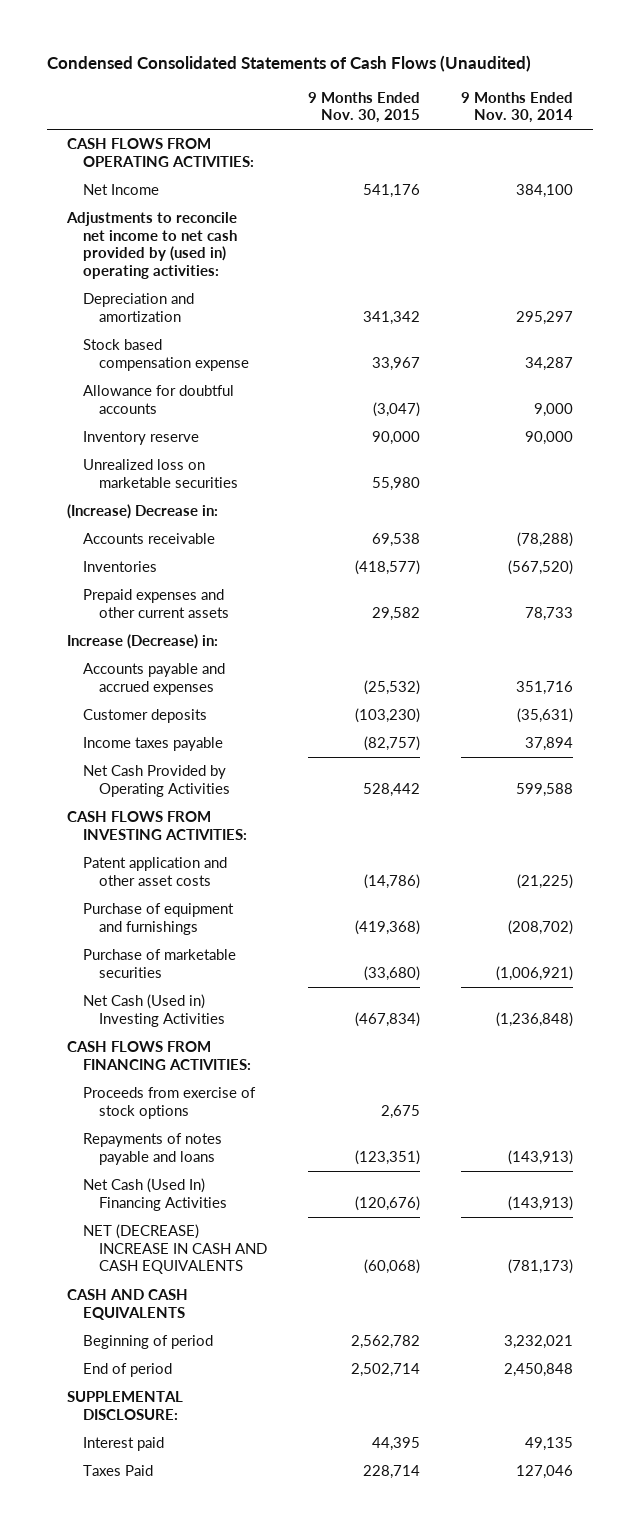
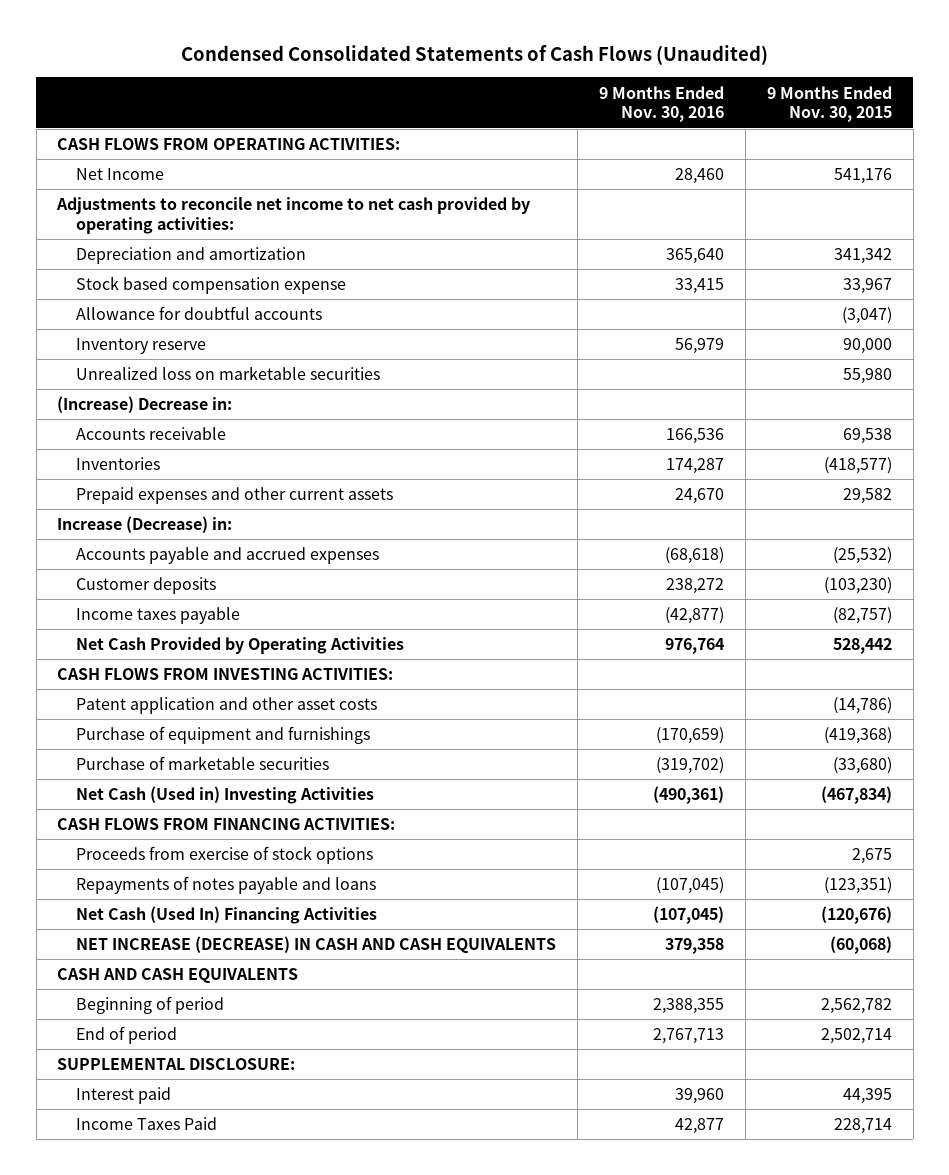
[460,91,573,124] 9 Months Ended Nov. 30, 2014 -> none
none -> [599,85,725,123] 9 Months Ended Nov. 30, 2016
[66,212,238,279] Adjustments to reconcile net income to net cash provided by (used in) operating activities: -> [56,197,531,234] Adjustments to reconcile net income to net cash provided by operating activities:
[83,1224,267,1275] NET (DECREASE) INCREASE IN CASH AND CASH EQUIVALENTS -> [76,936,557,954] NET INCREASE (DECREASE) IN CASH AND CASH EQUIVALENTS
[83,1465,154,1477] Taxes Paid -> [76,1117,218,1131] Income Taxes Paid

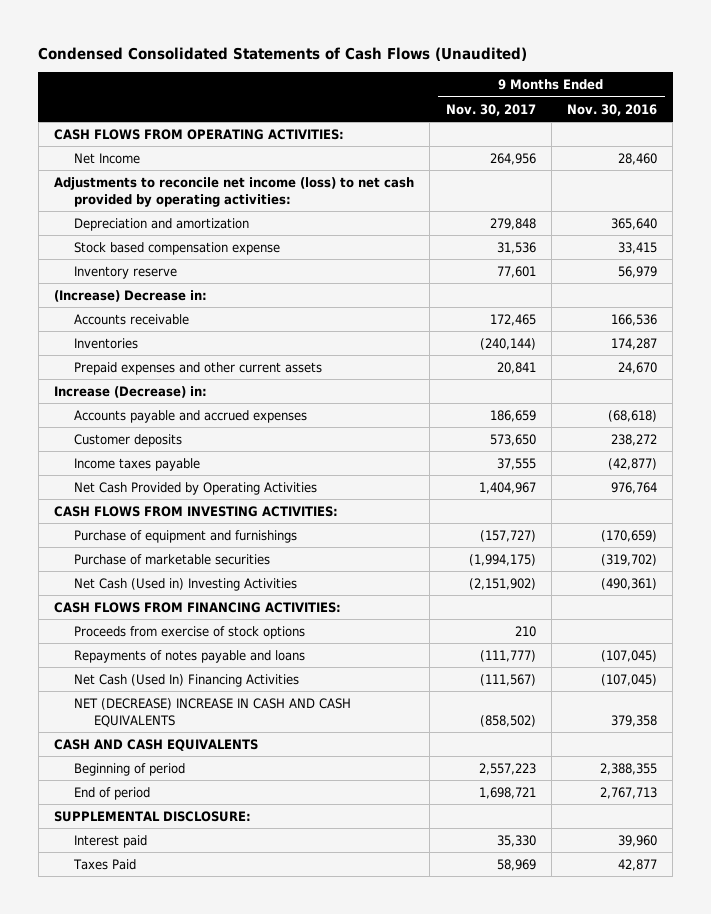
[766,85,892,123] 9 Months Ended Nov. 30, 2015 -> none
none -> [445,103,536,116] Nov. 30, 2017
[56,197,531,234] Adjustments to reconcile net income to net cash provided by operating activities: -> [54,177,415,207] Adjustments to reconcile net income (loss) to net cash provided by operating activities:
[76,306,323,321] Allowance for doubtful accounts -> none
[76,366,381,381] Unrealized loss on marketable securities -> none
[76,697,378,715] Patent application and other asset costs -> none
[76,936,557,954] NET INCREASE (DECREASE) IN CASH AND CASH EQUIVALENTS -> [73,698,351,727] NET (DECREASE) INCREASE IN CASH AND CASH EQUIVALENTS
[76,1117,218,1131] Income Taxes Paid -> [72,859,136,871] Taxes Paid

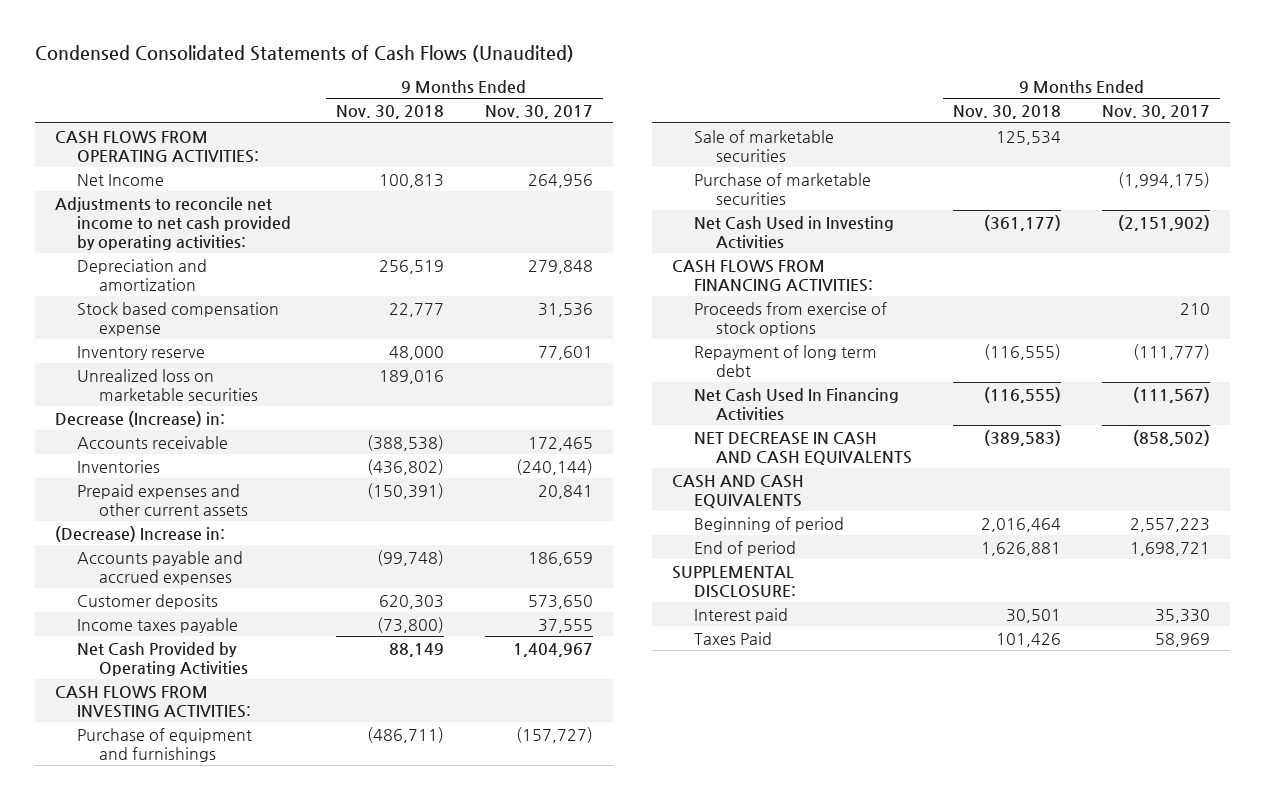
[566,103,657,116] Nov. 30, 2016 -> none
none -> [335,105,444,120] Nov. 30, 2018
[54,177,415,207] Adjustments to reconcile net income (loss) to net cash provided by operating activities: -> [55,196,292,250] Adjustments to reconcile net income to net cash provided by operating activities:
none -> [77,368,259,401] Unrealized loss on marketable securities
[54,290,208,303] (Increase) Decrease in: -> [55,410,226,427] Decrease (Increase) in:
[54,386,208,399] Increase (Decrease) in: -> [55,525,226,542] (Decrease) Increase in:
none -> [694,129,835,162] Sale of marketable securities
[73,578,297,592] Net Cash (Used in) Investing Activities -> [694,215,895,249] Net Cash Used in Investing Activities
[73,650,305,664] Repayments of notes payable and loans -> [694,344,878,377] Repayment of long term debt
[73,674,299,688] Net Cash (Used In) Financing Activities -> [694,387,900,421] Net Cash Used In Financing Activities
[73,698,351,727] NET (DECREASE) INCREASE IN CASH AND CASH EQUIVALENTS -> [694,431,913,465] NET DECREASE IN CASH AND CASH EQUIVALENTS

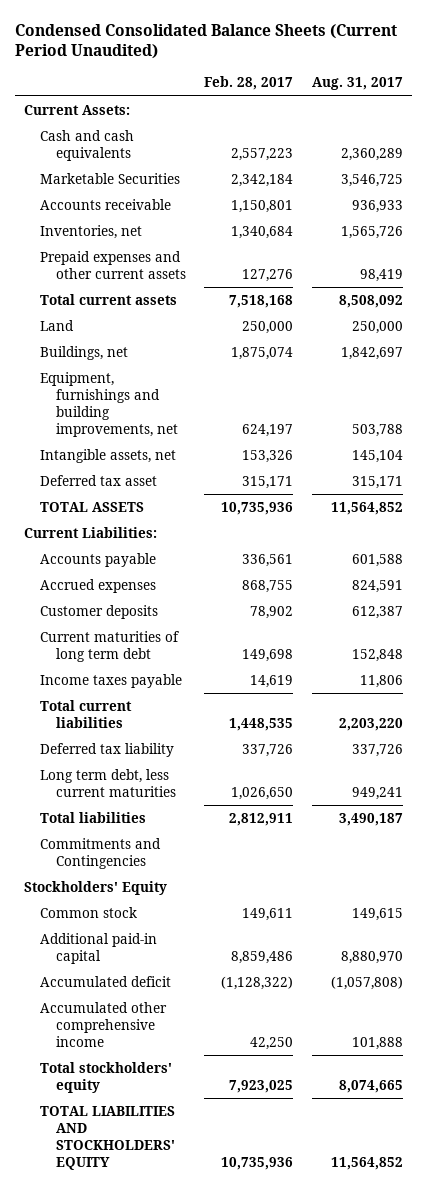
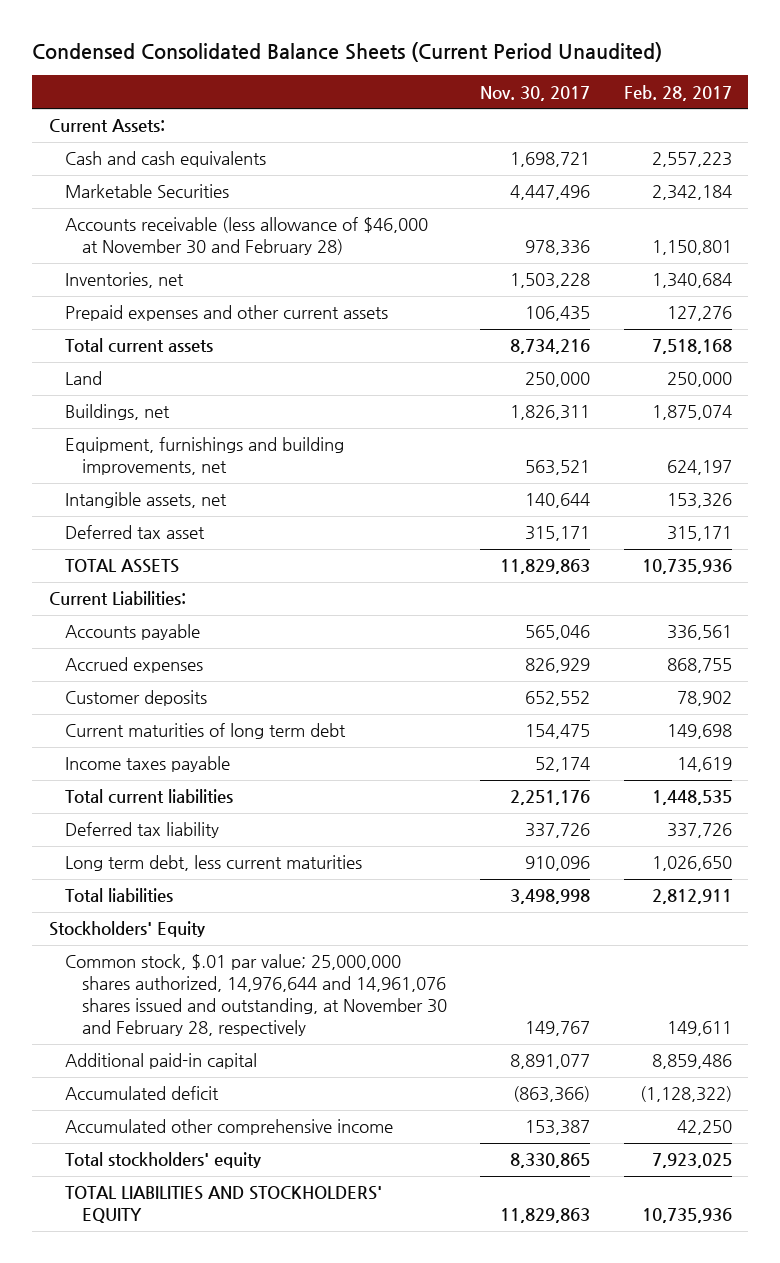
[311,77,403,91] Aug. 31, 2017 -> none
none -> [480,85,591,101] Nov. 30, 2017
[39,198,171,210] Accounts receivable -> [65,217,429,256] Accounts receivable (less allowance of $46,000 at November 30 and February 28)
[39,837,161,869] Commitments and Contingencies -> none
[39,906,137,918] Common stock -> [65,954,447,1037] Common stock, $.01 par value; 25,000,000 shares authorized, 14,976,644 and 14,961,076 shares issued and outstanding, at November 30 and February 28, respectively

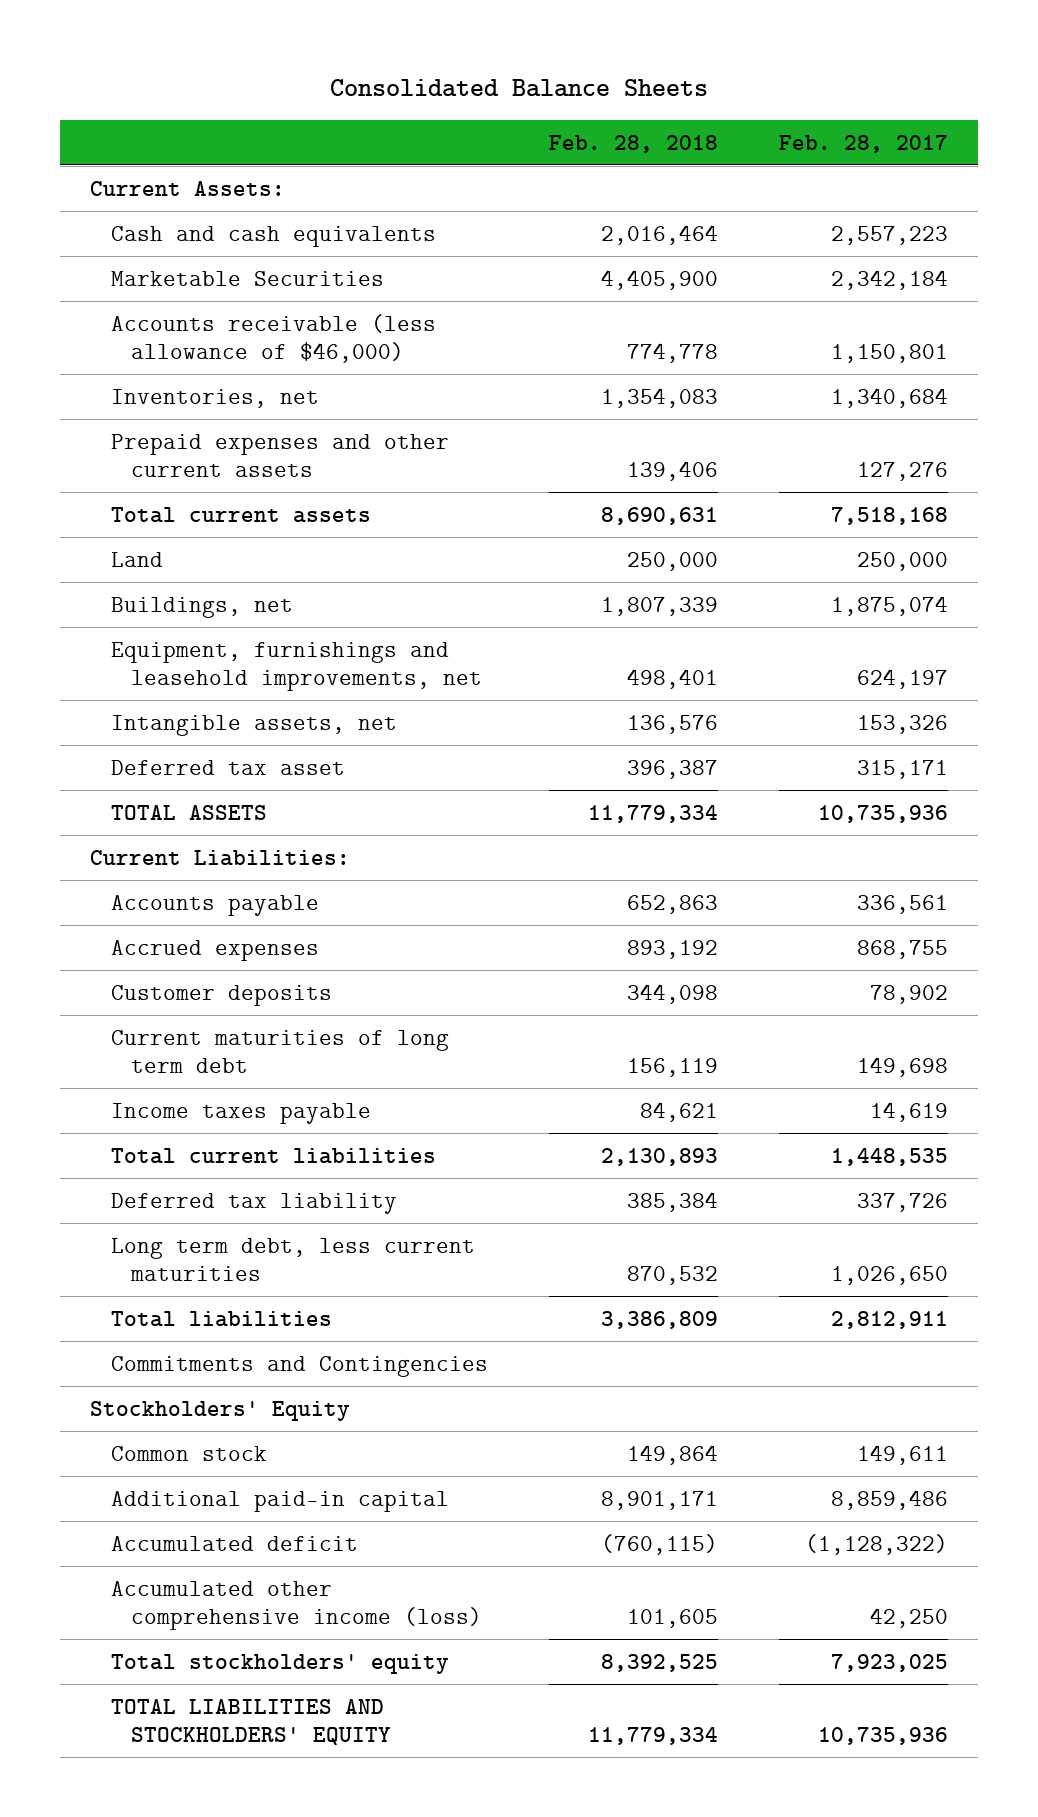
[31,42,662,63] Condensed Consolidated Balance Sheets (Current Period Unaudited) -> [329,79,708,98] Consolidated Balance Sheets
[480,85,591,101] Nov. 30, 2017 -> none
none -> [548,134,718,153] Feb. 28, 2018
[65,217,429,256] Accounts receivable (less allowance of $46,000 at November 30 and February 28) -> [110,313,436,363] Accounts receivable (less allowance of $46,000)
[65,437,345,476] Equipment, furnishings and building improvements, net -> [110,641,482,691] Equipment, furnishings and leasehold improvements, net
none -> [110,1355,488,1377] Commitments and Contingencies
[65,954,447,1037] Common stock, $.01 par value; 25,000,000 shares authorized, 14,976,644 and 14,961,076 shares issued and outstanding, at November 30 and February 28, respectively -> [110,1445,267,1461] Common stock
[65,1119,394,1136] Accumulated other comprehensive income -> [110,1580,482,1630] Accumulated other comprehensive income (loss)

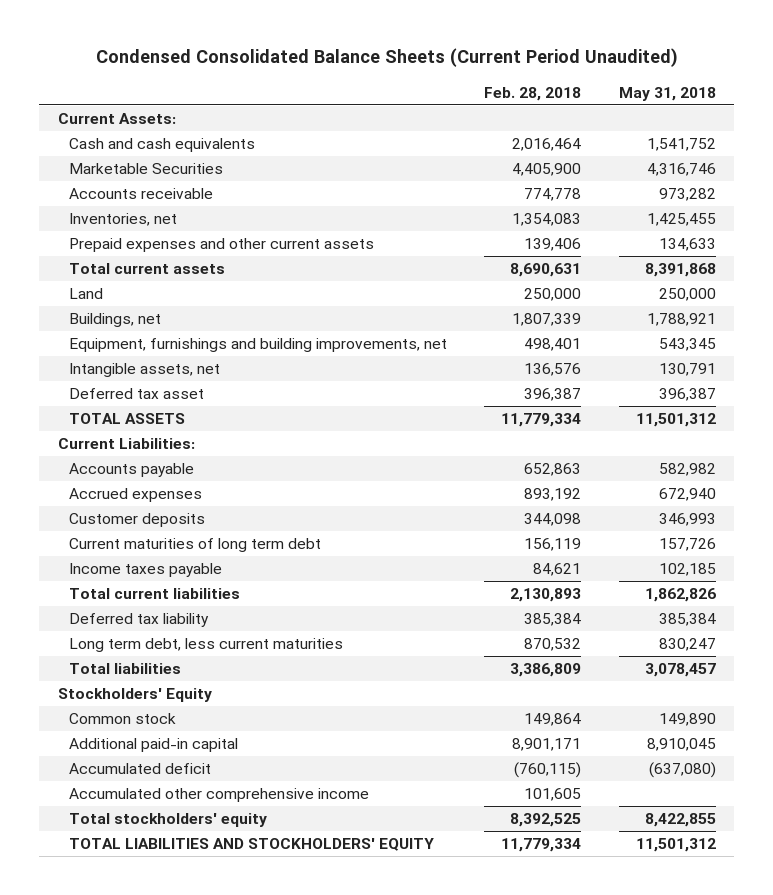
[329,79,708,98] Consolidated Balance Sheets -> [95,48,678,68] Condensed Consolidated Balance Sheets (Current Period Unaudited)
[778,134,948,153] Feb. 28, 2017 -> none
none -> [618,86,716,101] May 31, 2018
[110,313,436,363] Accounts receivable (less allowance of $46,000) -> [69,188,214,200] Accounts receivable
[110,641,482,691] Equipment, furnishings and leasehold improvements, net -> [69,338,448,353] Equipment, furnishings and building improvements, net
[110,1355,488,1377] Commitments and Contingencies -> none
[110,1580,482,1630] Accumulated other comprehensive income (loss) -> [69,788,370,803] Accumulated other comprehensive income

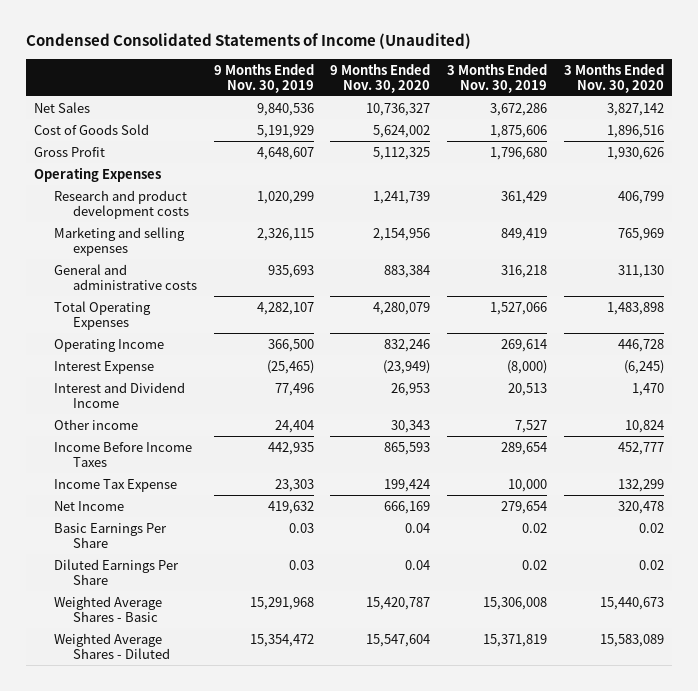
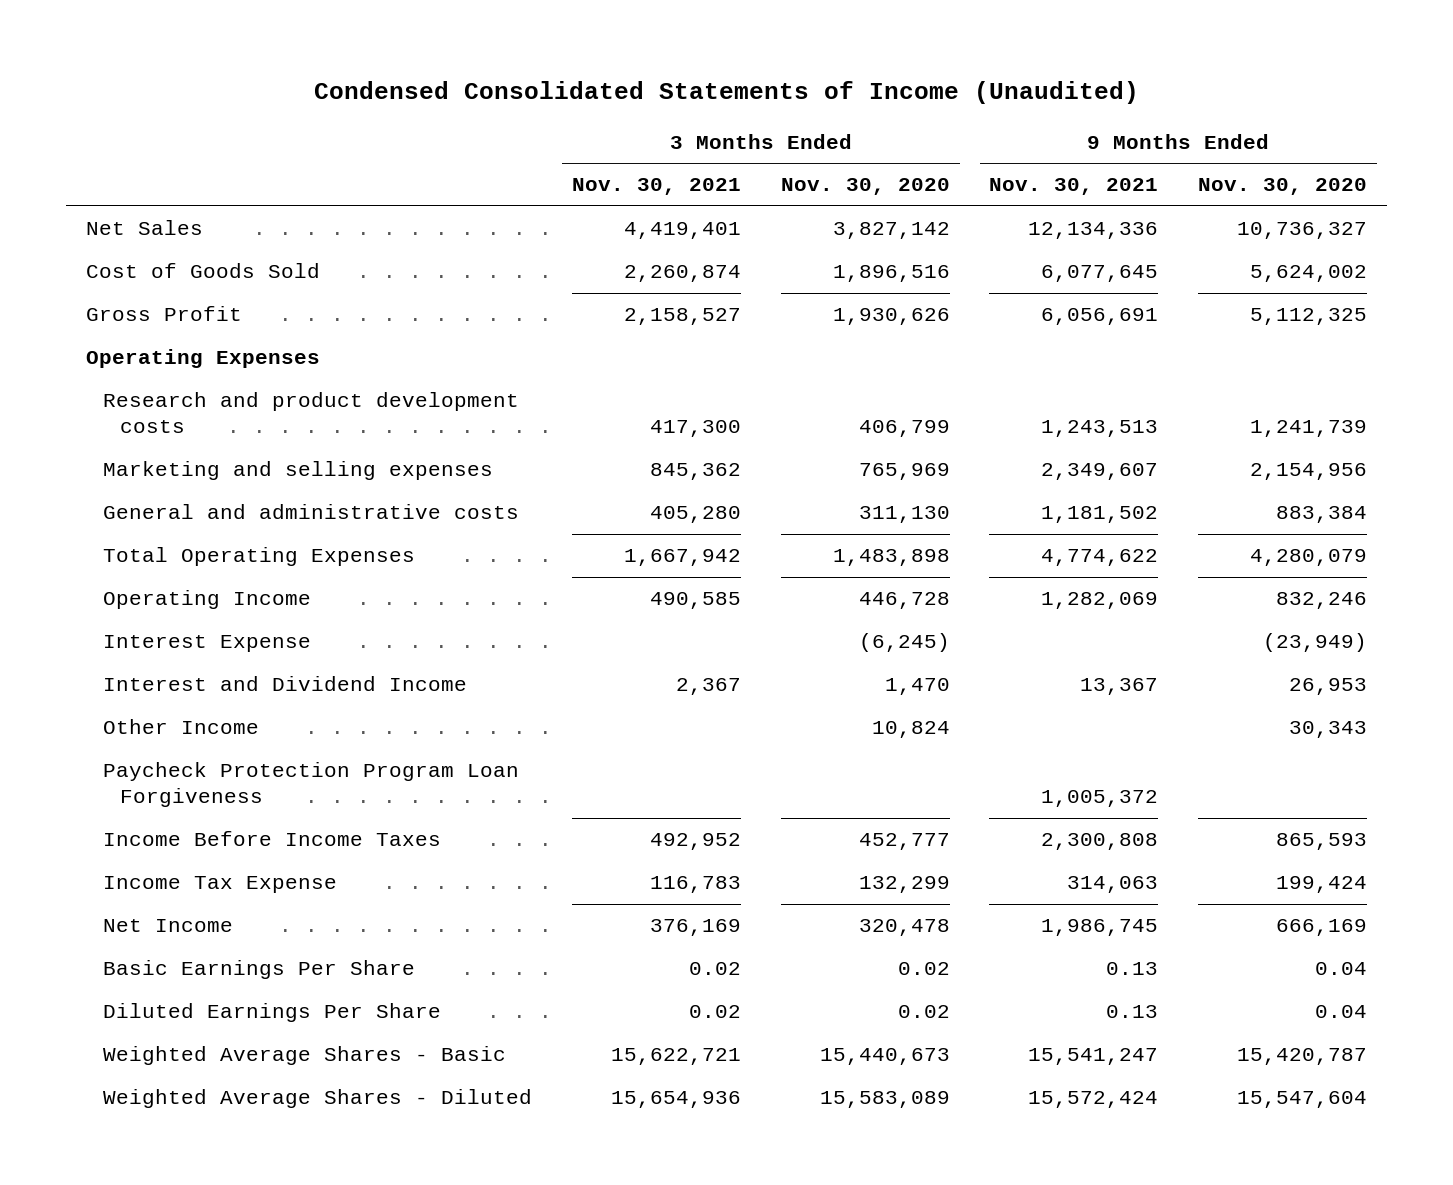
[213,63,314,93] 9 Months Ended Nov. 30, 2019 -> none
[446,63,547,93] 3 Months Ended Nov. 30, 2019 -> none
none -> [571,178,741,196] Nov. 30, 2021
none -> [989,178,1159,196] Nov. 30, 2021
[53,418,138,430] Other income -> [103,719,260,735] Other Income
none -> [103,762,520,808] Paycheck Protection Program Loan Forgiveness

